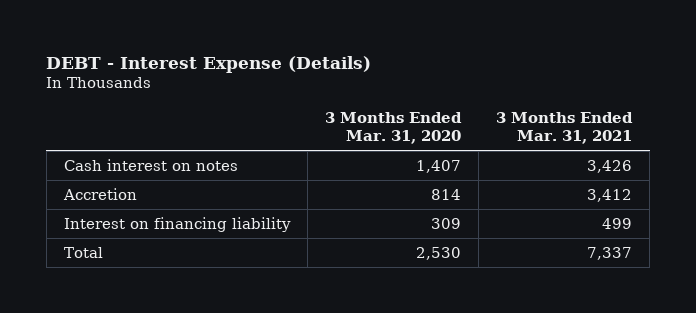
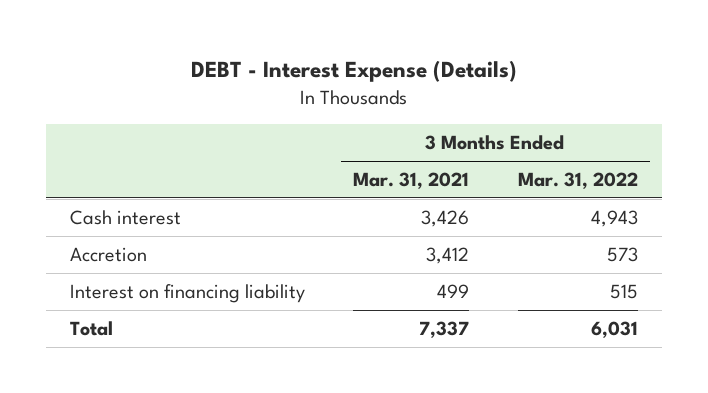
[324,111,462,144] 3 Months Ended Mar. 31, 2020 -> none
none -> [517,172,638,190] Mar. 31, 2022
[63,158,238,171] Cash interest on notes -> [70,210,182,226] Cash interest

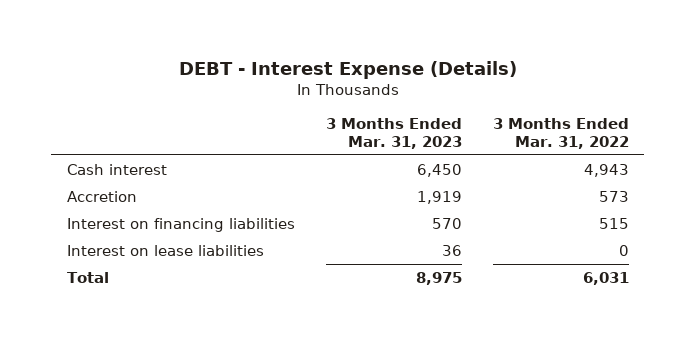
[353,172,470,190] Mar. 31, 2021 -> none
none -> [325,118,462,149] 3 Months Ended Mar. 31, 2023
[70,284,306,304] Interest on financing liability -> [66,217,295,232] Interest on financing liabilities
none -> [66,244,264,256] Interest on lease liabilities

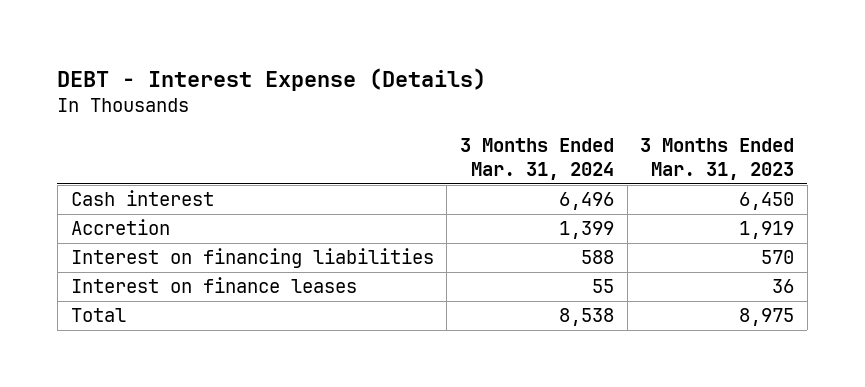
[492,118,629,149] 3 Months Ended Mar. 31, 2022 -> none
none -> [459,138,614,181] 3 Months Ended Mar. 31, 2024
[66,244,264,256] Interest on lease liabilities -> [70,277,357,294] Interest on finance leases

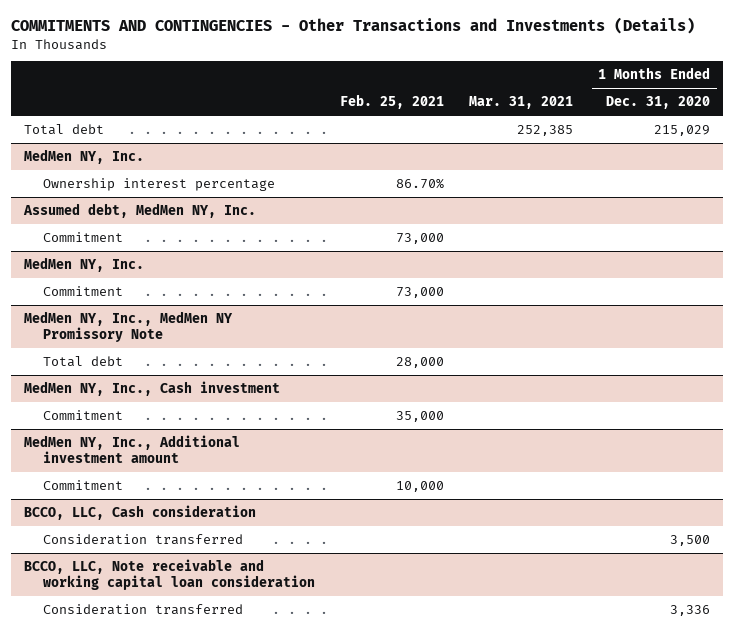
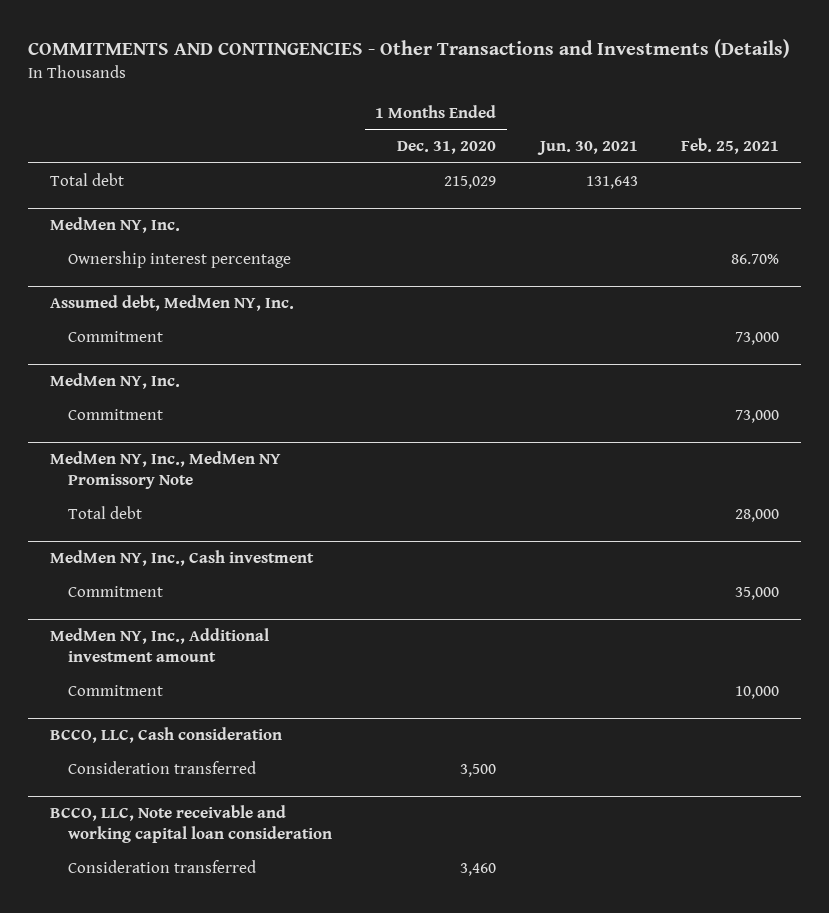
[469,96,574,110] Mar. 31, 2021 -> none
none -> [536,141,638,156] Jun. 30, 2021
[670,604,711,616] 3,336 -> [460,863,497,877] 3,460

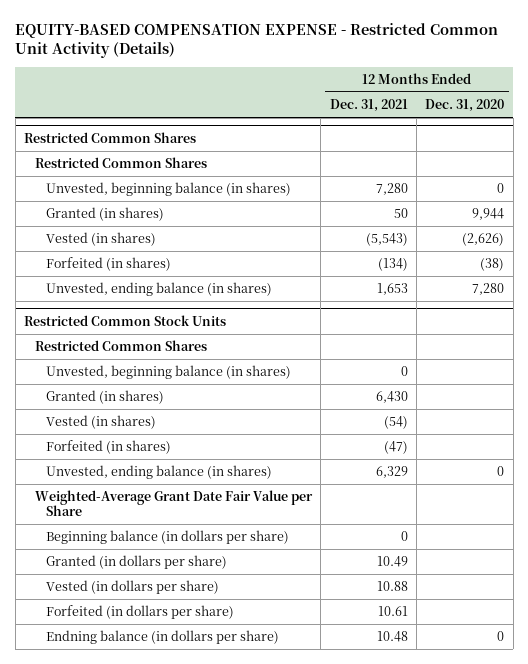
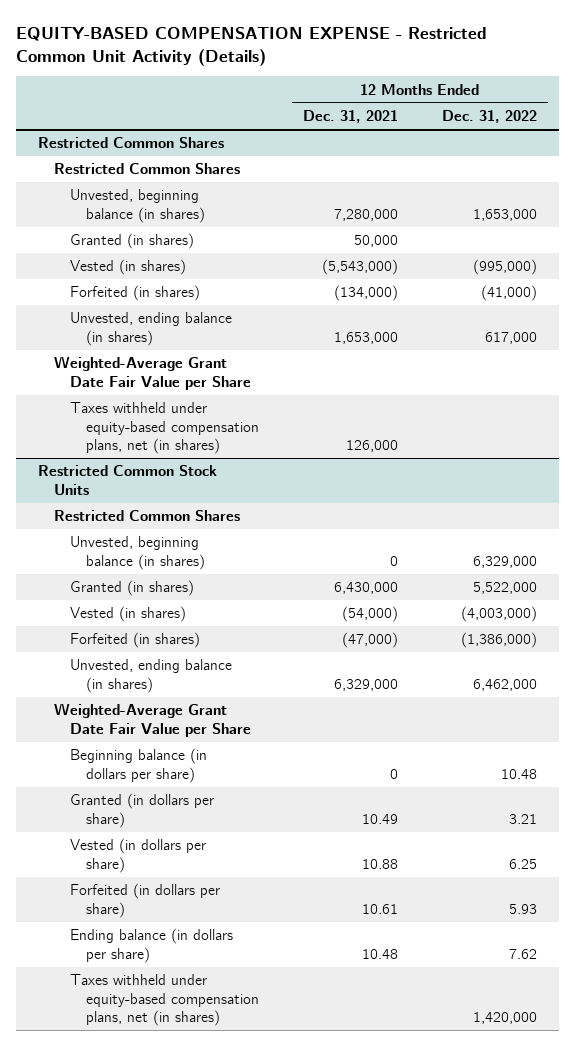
[425,99,505,113] Dec. 31, 2020 -> none
none -> [441,110,537,124] Dec. 31, 2022
[375,183,408,196] 7,280 -> [333,208,398,221] 7,280,000
[393,208,408,219] 50 -> [353,235,398,248] 50,000
[365,233,408,247] (5,543) -> [321,259,398,276] (5,543,000)
[377,258,408,272] (134) -> [333,285,398,302] (134,000)
[376,283,408,296] 1,653 -> [333,331,398,344] 1,653,000
none -> [54,356,252,390] Weighted-Average Grant Date Fair Value per Share
none -> [70,402,259,455] Taxes withheld under equity-based compensation plans, net (in shares)
[375,391,408,404] 6,430 -> [333,582,398,595] 6,430,000
[383,416,408,430] (54) -> [341,606,398,623] (54,000)
[383,441,408,455] (47) -> [341,632,398,649] (47,000)
[375,466,408,479] 6,329 -> [333,678,398,691] 6,329,000
[45,630,279,645] Endning balance (in dollars per share) -> [70,928,234,963] Ending balance (in dollars per share)
none -> [70,974,259,1027] Taxes withheld under equity-based compensation plans, net (in shares)

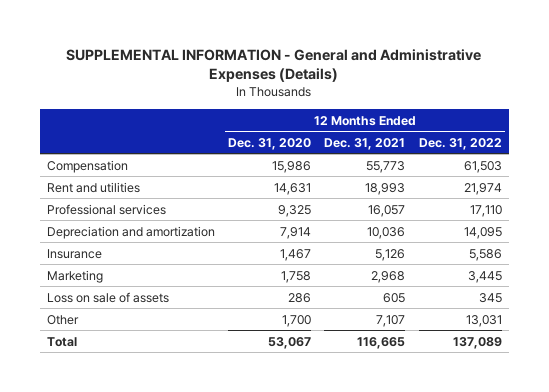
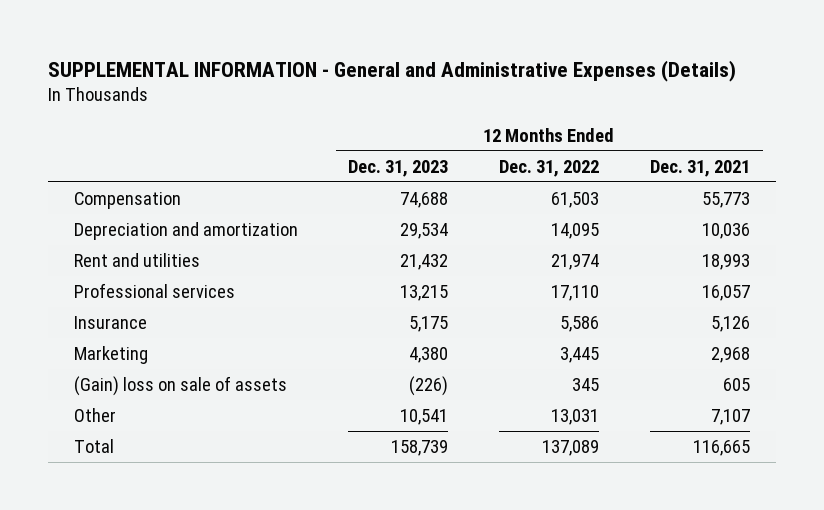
[228,137,312,150] Dec. 31, 2020 -> none
none -> [348,159,449,177] Dec. 31, 2023
[46,225,215,239] Depreciation and amortization -> [73,222,298,241] Depreciation and amortization
[46,291,169,303] Loss on sale of assets -> [73,376,287,397] (Gain) loss on sale of assets

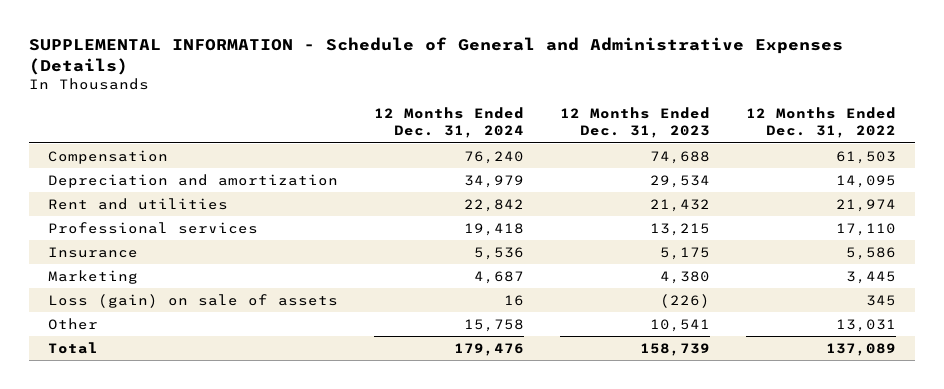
[48,59,737,82] SUPPLEMENTAL INFORMATION - General and Administrative Expenses (Details) -> [29,37,844,75] SUPPLEMENTAL INFORMATION - Schedule of General and Administrative Expenses (Details)
[650,159,751,177] Dec. 31, 2021 -> none
none -> [373,107,524,139] 12 Months Ended Dec. 31, 2024
[73,376,287,397] (Gain) loss on sale of assets -> [47,293,338,308] Loss (gain) on sale of assets

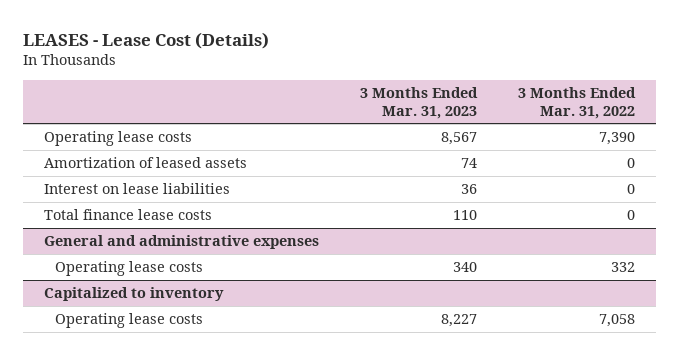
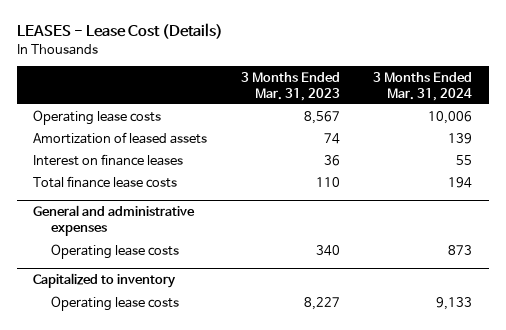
[518,87,637,119] 3 Months Ended Mar. 31, 2022 -> none
none -> [373,71,473,101] 3 Months Ended Mar. 31, 2024
[43,183,230,195] Interest on lease liabilities -> [33,153,184,166] Interest on finance leases

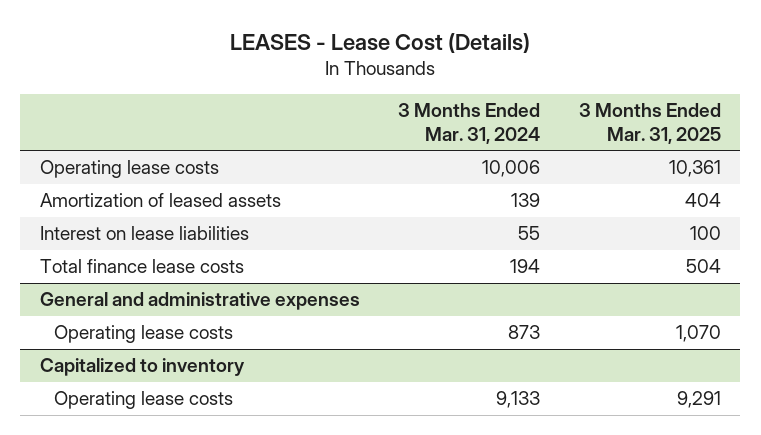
[240,71,340,101] 3 Months Ended Mar. 31, 2023 -> none
none -> [579,103,722,144] 3 Months Ended Mar. 31, 2025
[33,153,184,166] Interest on finance leases -> [39,226,249,241] Interest on lease liabilities

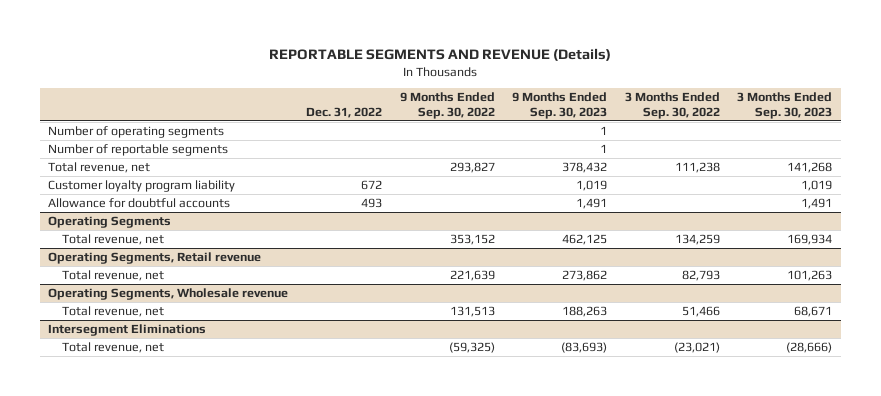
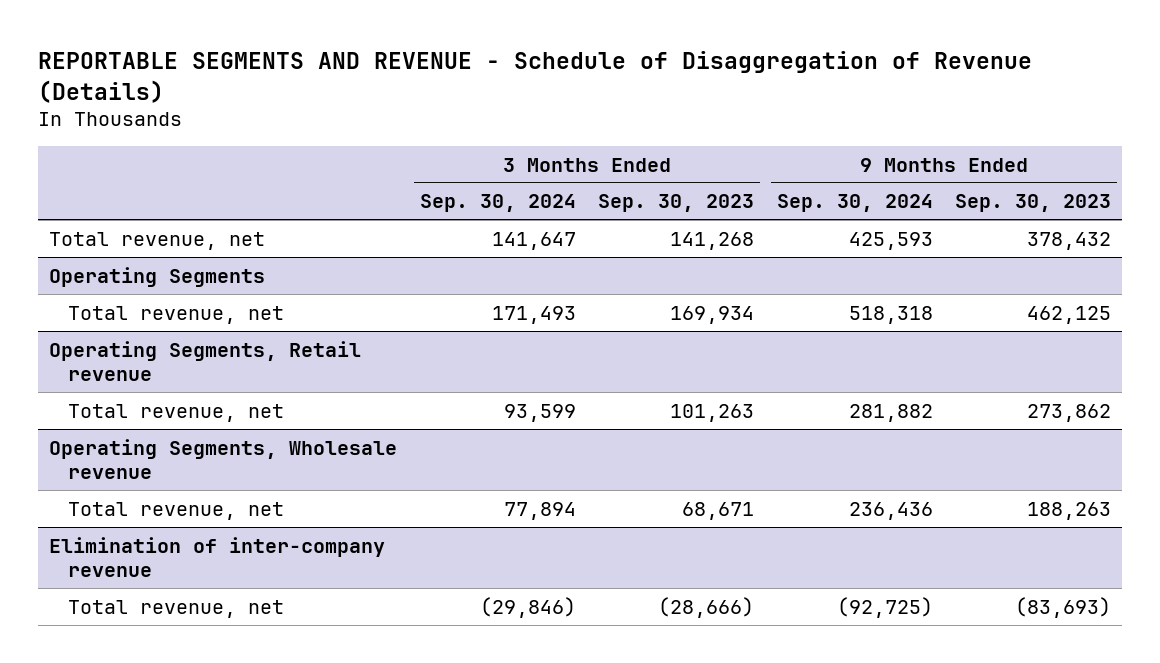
[269,47,612,61] REPORTABLE SEGMENTS AND REVENUE (Details) -> [37,50,1032,103] REPORTABLE SEGMENTS AND REVENUE - Schedule of Disaggregation of Revenue (Details)
[305,106,382,118] Dec. 31, 2022 -> none
[399,92,495,119] 9 Months Ended Sep. 30, 2022 -> none
[624,92,720,119] 3 Months Ended Sep. 30, 2022 -> none
none -> [419,194,576,213] Sep. 30, 2024
none -> [776,194,933,213] Sep. 30, 2024
[48,126,225,139] Number of operating segments -> none
[48,144,229,157] Number of reportable segments -> none
[48,180,236,193] Customer loyalty program liability -> none
[48,198,231,209] Allowance for doubtful accounts -> none
[48,324,207,337] Intersegment Eliminations -> [49,536,386,578] Elimination of inter-company revenue

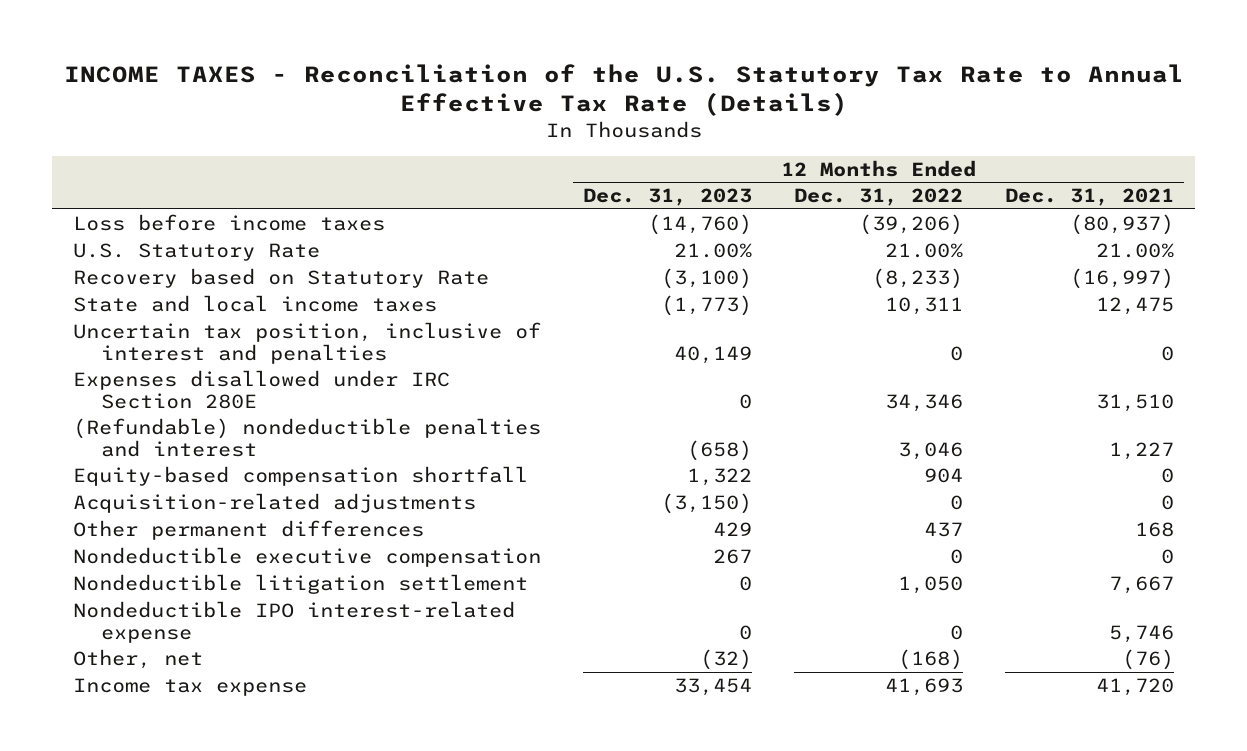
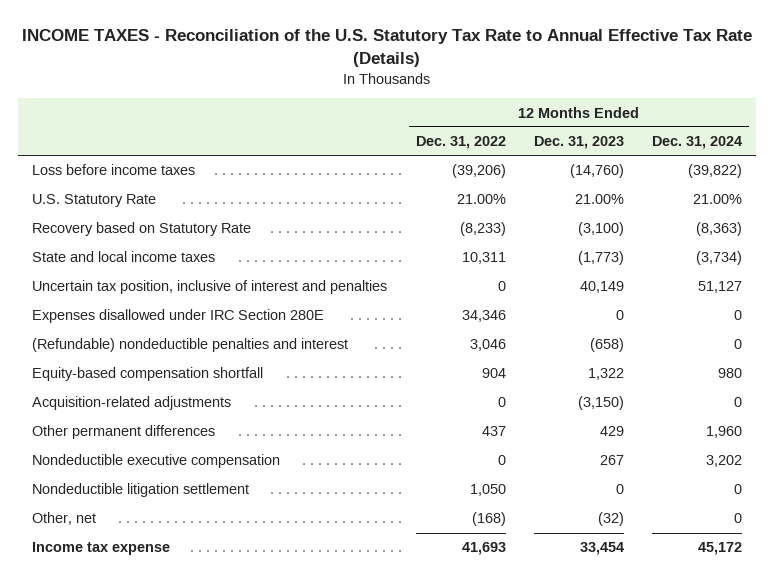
[1004,188,1174,207] Dec. 31, 2021 -> none
none -> [652,136,743,150] Dec. 31, 2024
[73,600,516,643] Nondeductible IPO interest-related expense -> none

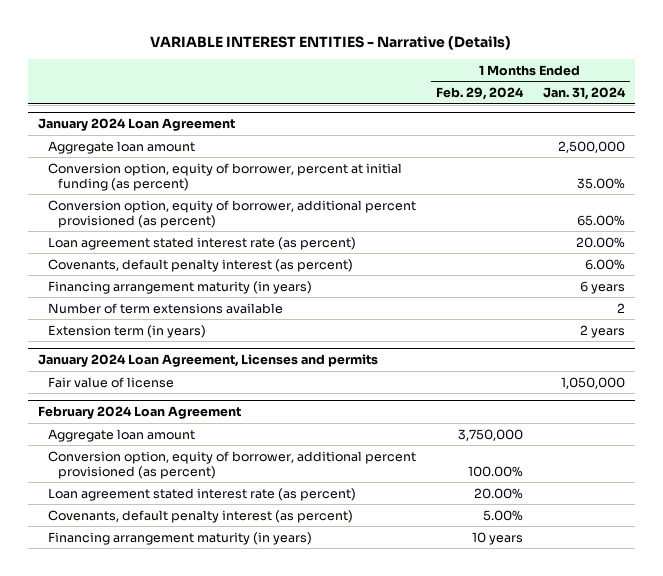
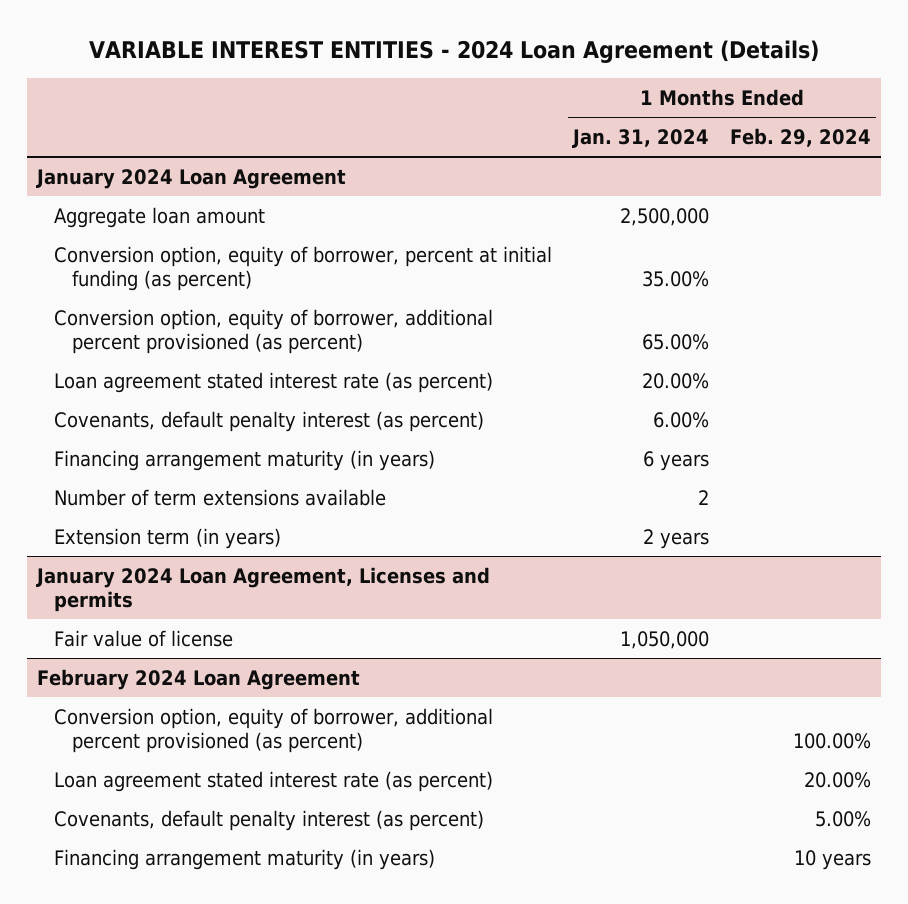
[150,35,512,50] VARIABLE INTEREST ENTITIES - Narrative (Details) -> [88,40,819,64] VARIABLE INTEREST ENTITIES - 2024 Loan Agreement (Details)
[47,428,195,442] Aggregate loan amount -> none

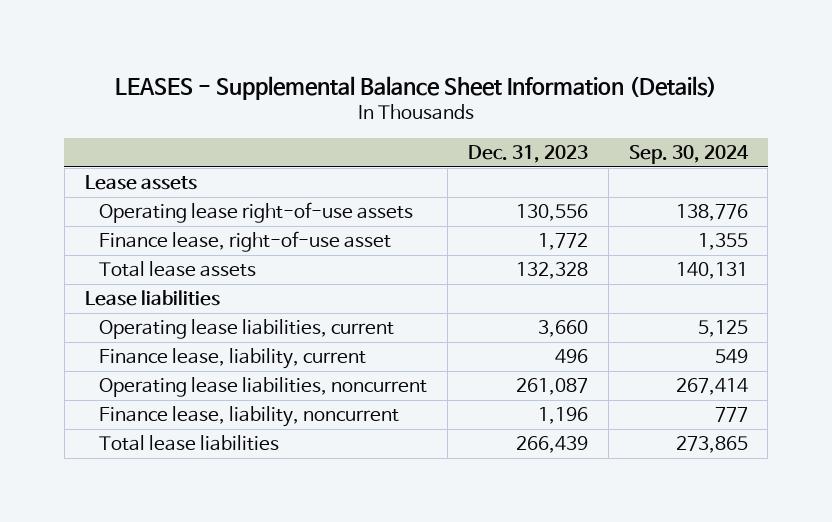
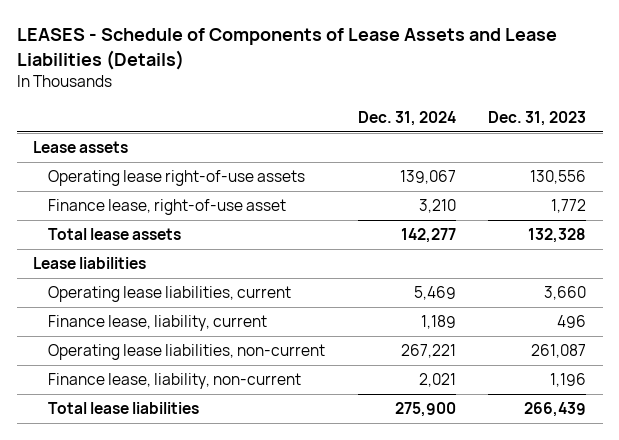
[115,75,718,100] LEASES - Supplemental Balance Sheet Information (Details) -> [16,28,557,70] LEASES - Schedule of Components of Lease Assets and Lease Liabilities (Details)
[628,144,749,164] Sep. 30, 2024 -> none
none -> [357,110,456,126] Dec. 31, 2024
[99,377,428,398] Operating lease liabilities, noncurrent -> [48,344,326,361] Operating lease liabilities, non-current
[99,406,400,428] Finance lease, liability, noncurrent -> [48,373,302,390] Finance lease, liability, non-current

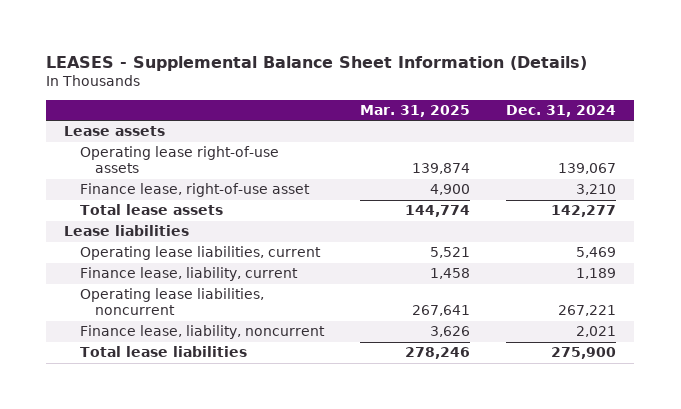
[16,28,557,70] LEASES - Schedule of Components of Lease Assets and Lease Liabilities (Details) -> [46,55,588,71] LEASES - Supplemental Balance Sheet Information (Details)
[488,110,587,126] Dec. 31, 2023 -> none
none -> [360,104,471,117] Mar. 31, 2025
[48,344,326,361] Operating lease liabilities, non-current -> [79,288,264,316] Operating lease liabilities, noncurrent
[48,373,302,390] Finance lease, liability, non-current -> [79,325,325,340] Finance lease, liability, noncurrent

